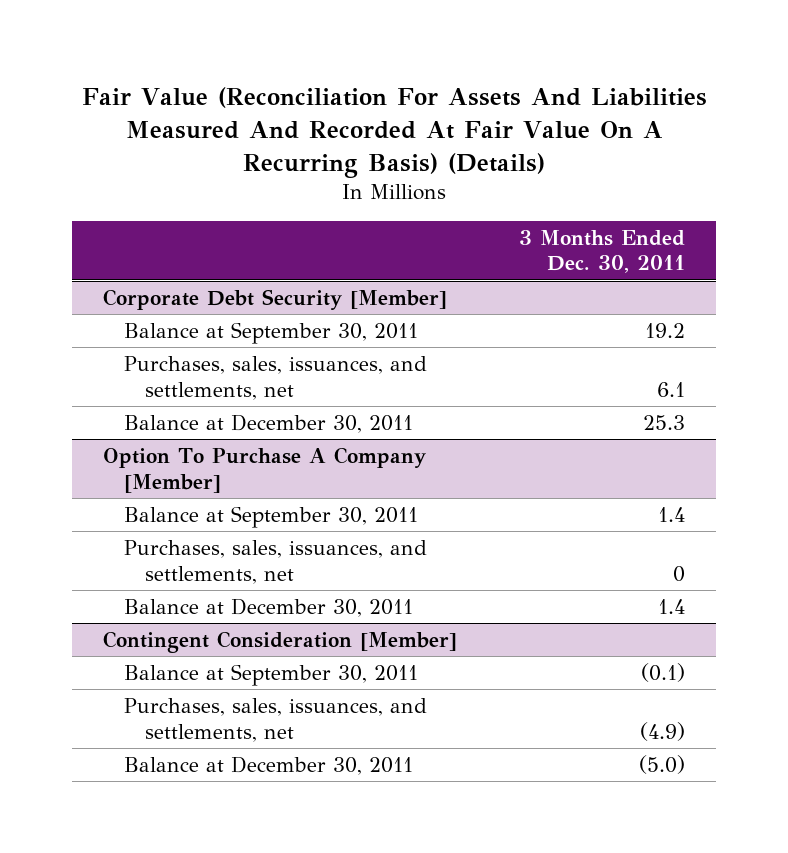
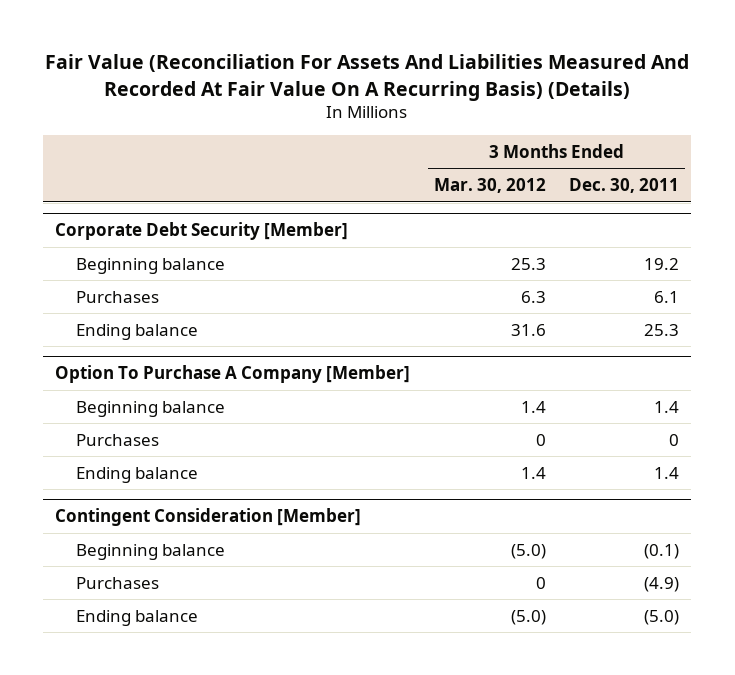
none -> [433,178,546,194] Mar. 30, 2012
[124,356,428,400] Purchases, sales, issuances, and settlements, net -> none
[124,322,419,345] Balance at September 30, 2011 -> [76,257,226,274] Beginning balance
none -> [76,290,160,303] Purchases
[124,414,414,434] Balance at December 30, 2011 -> [76,323,199,340] Ending balance
[124,540,428,584] Purchases, sales, issuances, and settlements, net -> none
[124,506,419,529] Balance at September 30, 2011 -> [76,400,226,417] Beginning balance
none -> [76,433,160,446] Purchases
[124,598,414,618] Balance at December 30, 2011 -> [76,466,199,483] Ending balance
[124,698,428,742] Purchases, sales, issuances, and settlements, net -> none
[124,664,419,687] Balance at September 30, 2011 -> [76,543,226,560] Beginning balance
none -> [76,576,160,589] Purchases
[124,756,414,776] Balance at December 30, 2011 -> [76,609,199,626] Ending balance

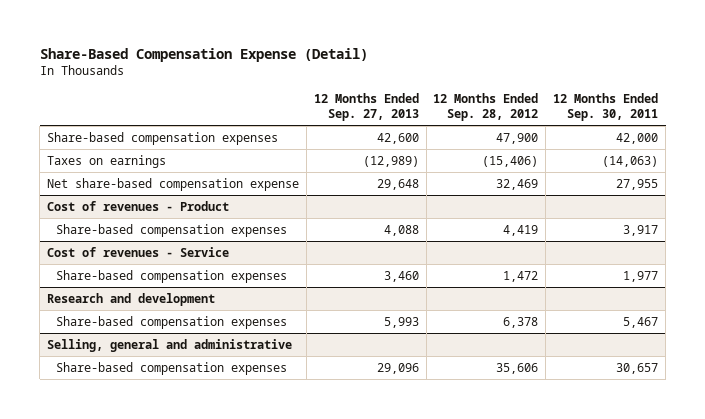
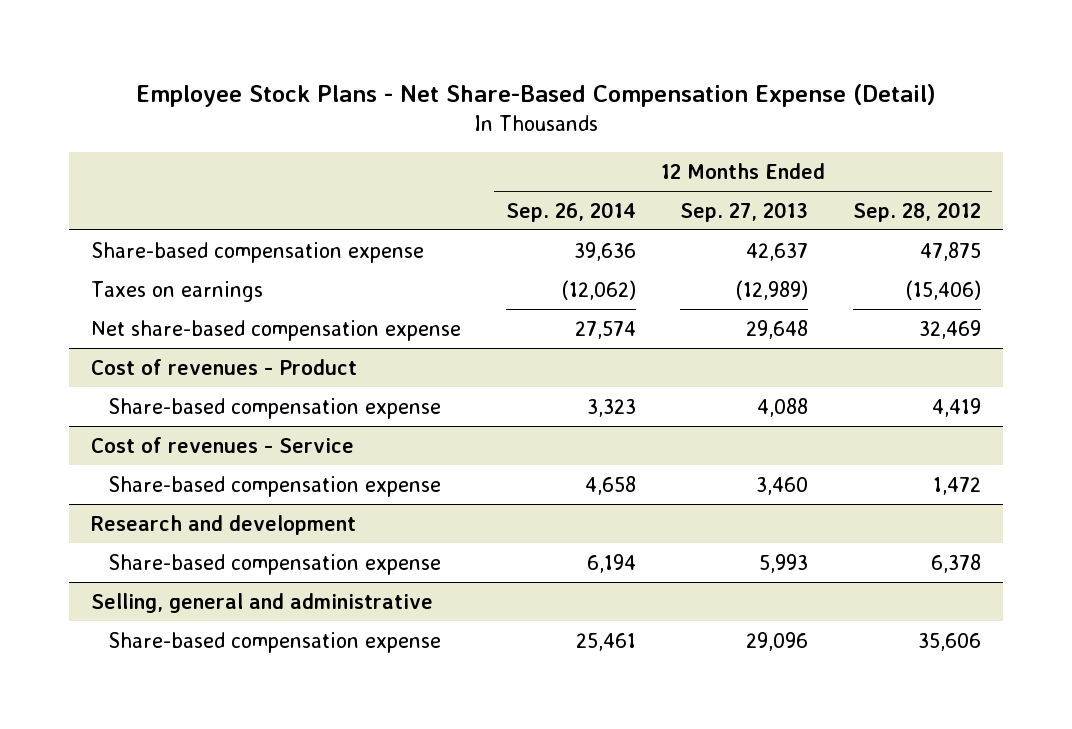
[39,47,368,62] Share-Based Compensation Expense (Detail) -> [135,83,936,107] Employee Stock Plans - Net Share-Based Compensation Expense (Detail)
[553,93,659,121] 12 Months Ended Sep. 30, 2011 -> none
none -> [505,201,636,222] Sep. 26, 2014
[46,132,278,146] Share-based compensation expenses -> [90,241,424,263] Share-based compensation expense
[376,133,419,145] 42,600 -> [746,242,809,261] 42,637
[496,133,539,145] 47,900 -> [919,241,981,261] 47,875
[55,224,287,238] Share-based compensation expenses -> [107,397,441,419] Share-based compensation expense
[55,270,287,284] Share-based compensation expenses -> [107,475,441,497] Share-based compensation expense
[55,316,287,330] Share-based compensation expenses -> [107,553,441,575] Share-based compensation expense
[55,362,287,376] Share-based compensation expenses -> [107,631,441,653] Share-based compensation expense

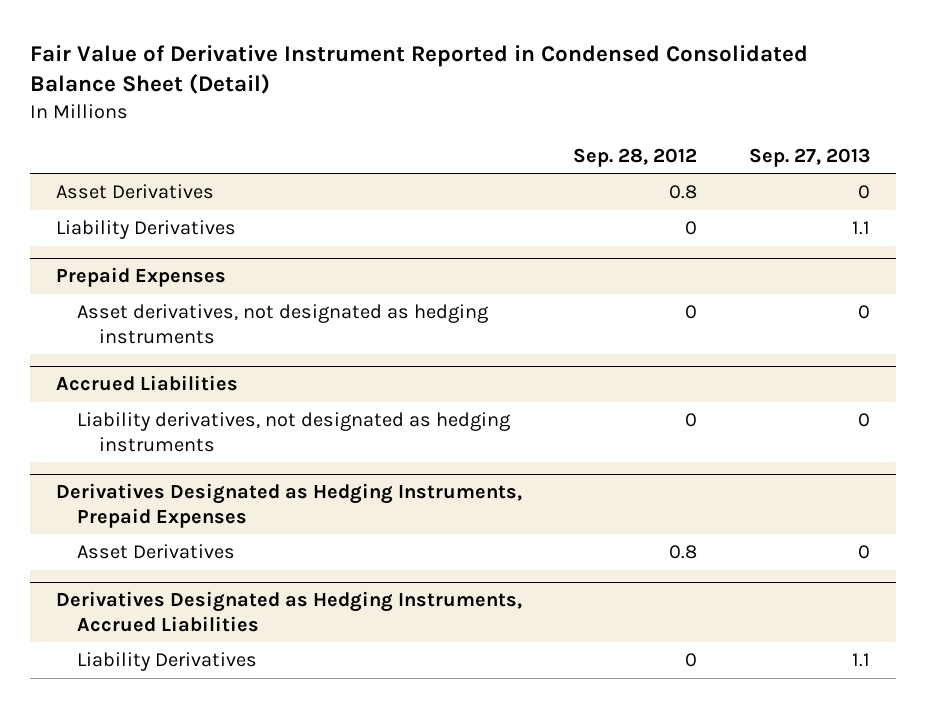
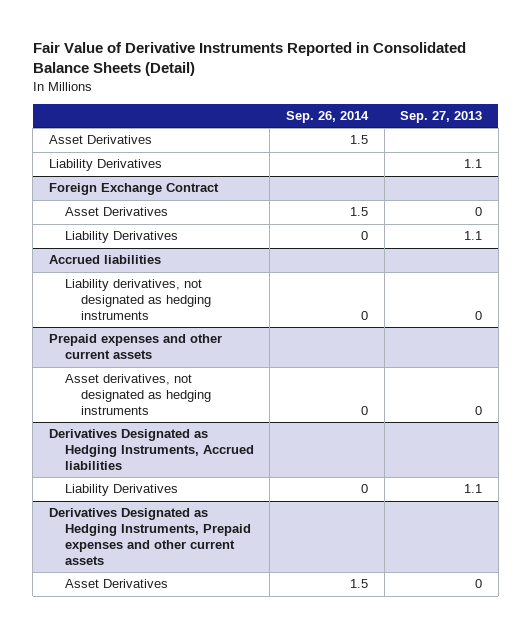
[29,44,808,95] Fair Value of Derivative Instrument Reported in Condensed Consolidated Balance Sheet (Detail) -> [32,42,466,77] Fair Value of Derivative Instruments Reported in Consolidated Balance Sheets (Detail)
[573,147,698,167] Sep. 28, 2012 -> none
none -> [285,111,369,124] Sep. 26, 2014
none -> [49,135,153,145] Asset Derivatives
none -> [49,159,163,172] Liability Derivatives
none -> [49,183,220,196] Foreign Exchange Contract
[55,267,226,288] Prepaid Expenses -> none
[77,304,489,344] Asset derivatives, not designated as hedging instruments -> none
[55,375,238,392] Accrued Liabilities -> [49,255,162,265] Accrued liabilities
[55,483,522,528] Derivatives Designated as Hedging Instruments, Prepaid Expenses -> none
[77,544,236,560] Asset Derivatives -> none
none -> [49,334,223,360] Prepaid expenses and other current assets
none -> [64,374,211,415] Asset derivatives, not designated as hedging instruments
[55,591,522,632] Derivatives Designated as Hedging Instruments, Accrued Liabilities -> [49,429,254,470] Derivatives Designated as Hedging Instruments, Accrued liabilities
none -> [49,508,251,565] Derivatives Designated as Hedging Instruments, Prepaid expenses and other current assets
none -> [64,579,168,589] Asset Derivatives

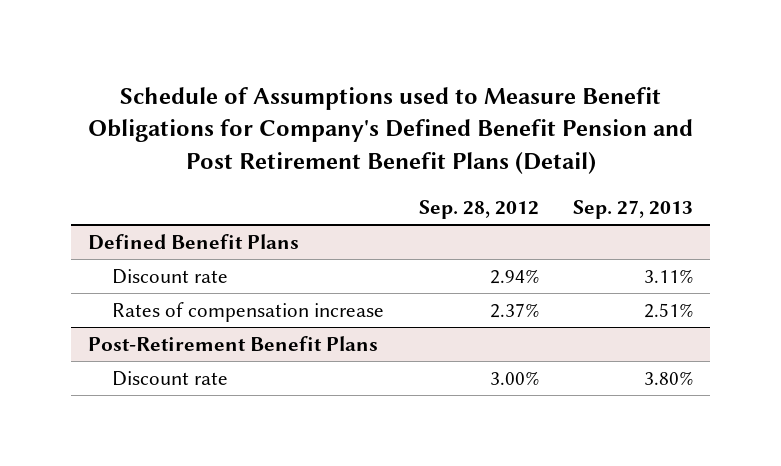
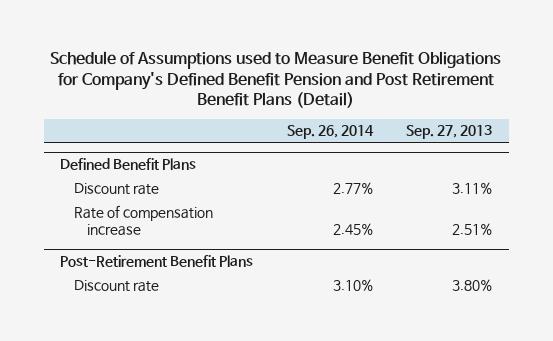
[418,200,539,220] Sep. 28, 2012 -> none
none -> [286,125,374,140] Sep. 26, 2014
[112,302,385,323] Rates of compensation increase -> [73,204,213,236] Rate of compensation increase

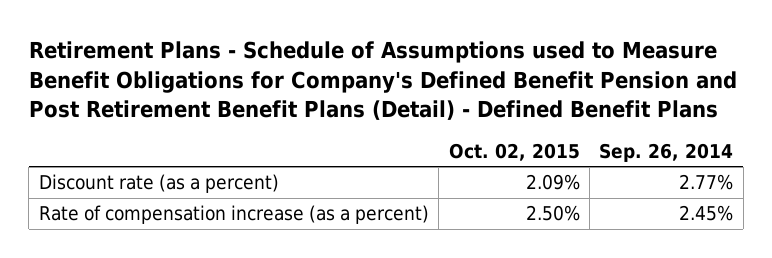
[50,51,502,109] Schedule of Assumptions used to Measure Benefit Obligations for Company's Defined Benefit Pension and Post Retirement Benefit Plans (Detail) -> [28,41,737,120] Retirement Plans - Schedule of Assumptions used to Measure Benefit Obligations for Company's Defined Benefit Pension and Post Retirement Benefit Plans (Detail) - Defined Benefit Plans
[406,125,493,140] Sep. 27, 2013 -> none
none -> [448,143,580,162] Oct. 02, 2015
[60,158,197,171] Defined Benefit Plans -> none
[60,255,254,268] Post-Retirement Benefit Plans -> none
[73,279,159,292] Discount rate -> none
[73,182,159,195] Discount rate -> [38,174,279,194] Discount rate (as a percent)
[73,204,213,236] Rate of compensation increase -> [38,205,429,225] Rate of compensation increase (as a percent)

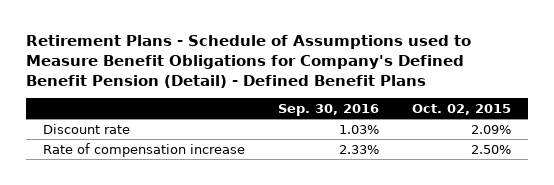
[28,41,737,120] Retirement Plans - Schedule of Assumptions used to Measure Benefit Obligations for Company's Defined Benefit Pension and Post Retirement Benefit Plans (Detail) - Defined Benefit Plans -> [26,35,472,88] Retirement Plans - Schedule of Assumptions used to Measure Benefit Obligations for Company's Defined Benefit Pension (Detail) - Defined Benefit Plans
[599,143,734,163] Sep. 26, 2014 -> none
none -> [278,103,380,116] Sep. 30, 2016
[38,174,279,194] Discount rate (as a percent) -> [43,123,131,134] Discount rate
[38,205,429,225] Rate of compensation increase (as a percent) -> [43,142,246,157] Rate of compensation increase

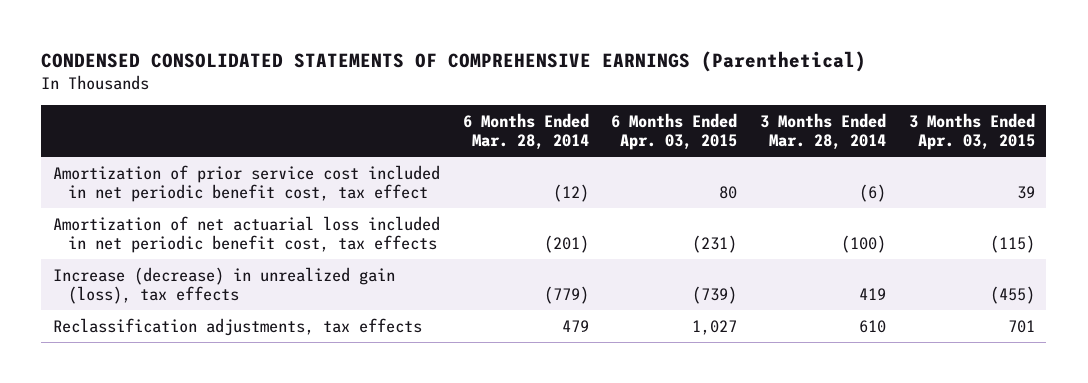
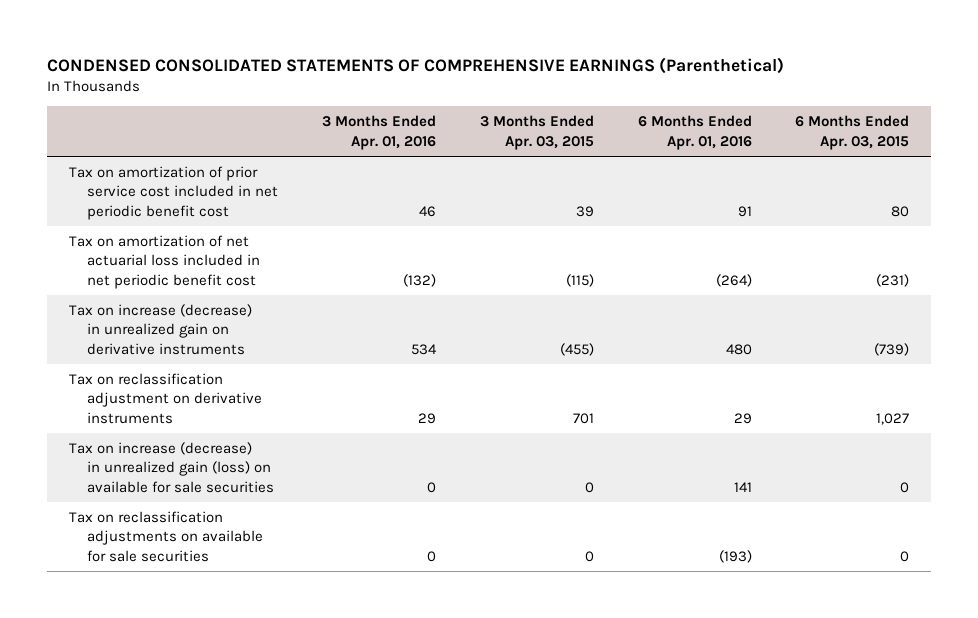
[462,113,589,151] 6 Months Ended Mar. 28, 2014 -> none
[760,113,887,151] 3 Months Ended Mar. 28, 2014 -> none
none -> [322,115,437,150] 3 Months Ended Apr. 01, 2016
none -> [637,115,752,150] 6 Months Ended Apr. 01, 2016
[52,164,440,202] Amortization of prior service cost included in net periodic benefit cost, tax effect -> [68,166,279,220] Tax on amortization of prior service cost included in net periodic benefit cost
[52,215,440,253] Amortization of net actuarial loss included in net periodic benefit cost, tax effects -> [68,235,261,289] Tax on amortization of net actuarial loss included in net periodic benefit cost
[52,266,395,304] Increase (decrease) in unrealized gain (loss), tax effects -> [68,304,252,355] Tax on increase (decrease) in unrealized gain on derivative instruments
[52,317,422,336] Reclassification adjustments, tax effects -> [68,373,263,424] Tax on reclassification adjustment on derivative instruments
none -> [68,442,275,493] Tax on increase (decrease) in unrealized gain (loss) on available for sale securities
none -> [68,511,264,562] Tax on reclassification adjustments on available for sale securities

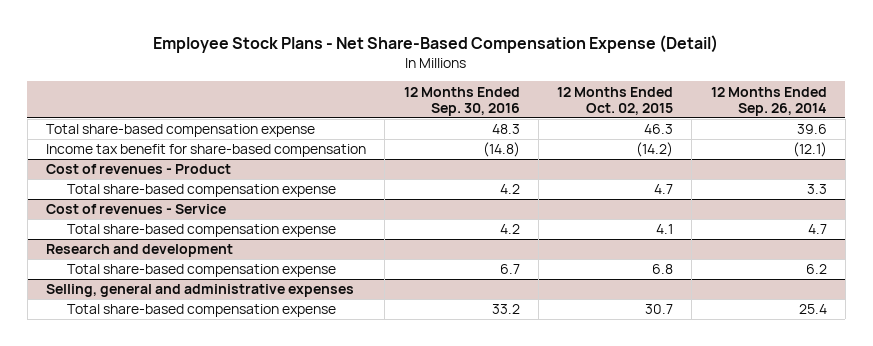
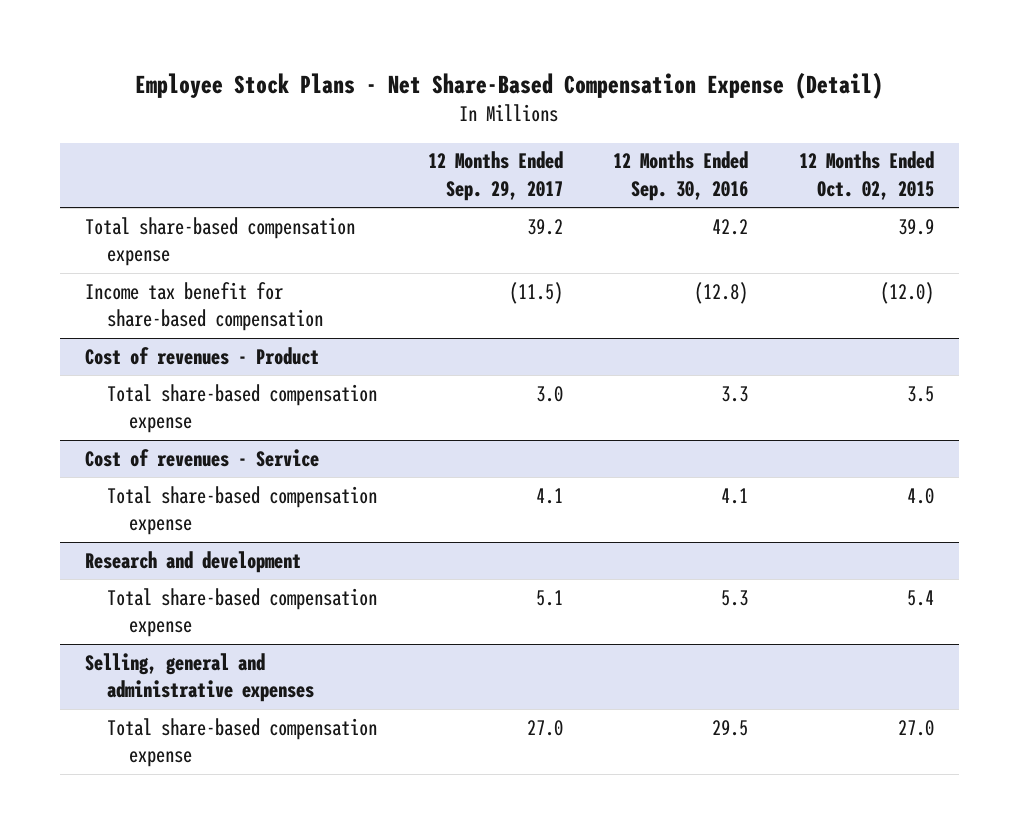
[710,86,827,116] 12 Months Ended Sep. 26, 2014 -> none
none -> [427,151,563,201] 12 Months Ended Sep. 29, 2017
[491,124,520,135] 48.3 -> [712,218,749,235] 42.2
[644,124,674,135] 46.3 -> [897,218,934,235] 39.9
[482,142,520,158] (14.8) -> [694,281,749,304] (12.8)
[636,142,674,158] (14.2) -> [879,281,934,304] (12.0)
[499,184,520,195] 4.2 -> [721,385,749,402] 3.3
[654,184,674,195] 4.7 -> [906,385,934,402] 3.5
[499,224,520,235] 4.2 -> [721,487,749,504] 4.1
[656,224,674,235] 4.1 -> [906,487,934,504] 4.0
[499,264,520,275] 6.7 -> [721,589,749,606] 5.3
[652,264,674,275] 6.8 -> [906,589,934,606] 5.4
[491,304,520,315] 33.2 -> [712,719,749,736] 29.5
[645,304,674,315] 30.7 -> [897,719,934,736] 27.0

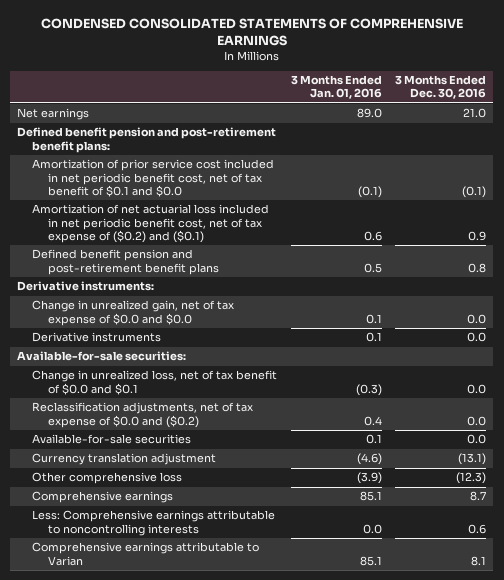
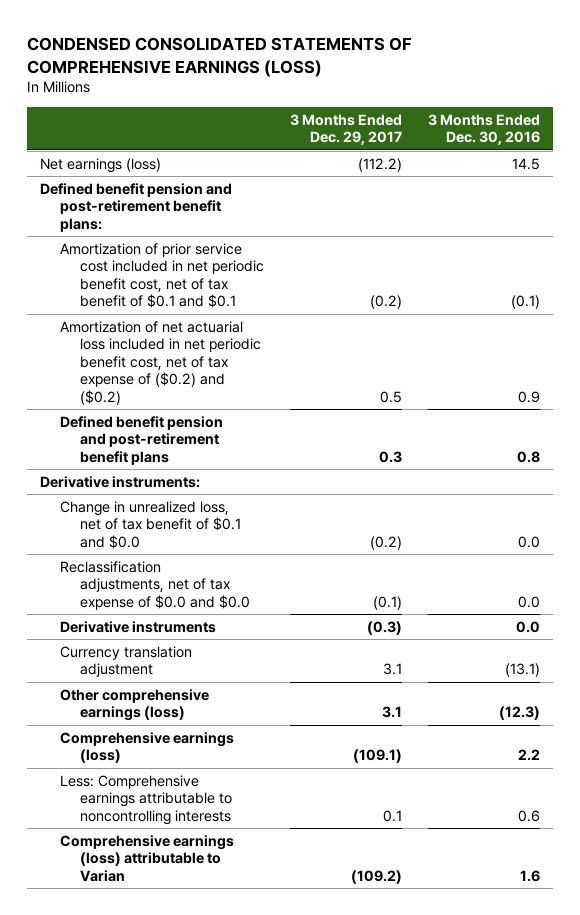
[40,17,463,46] CONDENSED CONSOLIDATED STATEMENTS OF COMPREHENSIVE EARNINGS -> [26,36,412,77] CONDENSED CONSOLIDATED STATEMENTS OF COMPREHENSIVE EARNINGS (LOSS)
[290,75,382,100] 3 Months Ended Jan. 01, 2016 -> none
none -> [289,113,402,146] 3 Months Ended Dec. 29, 2017
[17,108,90,121] Net earnings -> [39,157,161,173] Net earnings (loss)
[463,108,487,119] 21.0 -> [511,157,540,170] 14.5
[32,159,275,197] Amortization of prior service cost included in net periodic benefit cost, net of tax benefit of $0.1 and $0.0 -> [59,242,264,309] Amortization of prior service cost included in net periodic benefit cost, net of tax benefit of $0.1 and $0.1
[32,204,270,243] Amortization of net actuarial loss included in net periodic benefit cost, net of tax expense of ($0.2) and ($0.1) -> [59,320,261,405] Amortization of net actuarial loss included in net periodic benefit cost, net of tax expense of ($0.2) and ($0.2)
[32,300,235,326] Change in unrealized gain, net of tax expense of $0.0 and $0.0 -> [59,500,241,549] Change in unrealized loss, net of tax benefit of $0.1 and $0.0
none -> [59,560,250,610] Reclassification adjustments, net of tax expense of $0.0 and $0.0
[17,351,187,362] Available-for-sale securities: -> none
[32,370,278,395] Change in unrealized loss, net of tax benefit of $0.0 and $0.1 -> none
[32,402,254,428] Reclassification adjustments, net of tax expense of $0.0 and ($0.2) -> none
[32,434,192,445] Available-for-sale securities -> none
[32,472,183,485] Other comprehensive loss -> [59,688,209,722] Other comprehensive earnings (loss)
[32,491,174,504] Comprehensive earnings -> [59,731,234,764] Comprehensive earnings (loss)
[470,491,487,502] 8.7 -> [517,749,540,762] 2.2
[32,542,260,566] Comprehensive earnings attributable to Varian -> [59,834,234,882] Comprehensive earnings (loss) attributable to Varian
[471,555,487,566] 8.1 -> [519,869,540,882] 1.6

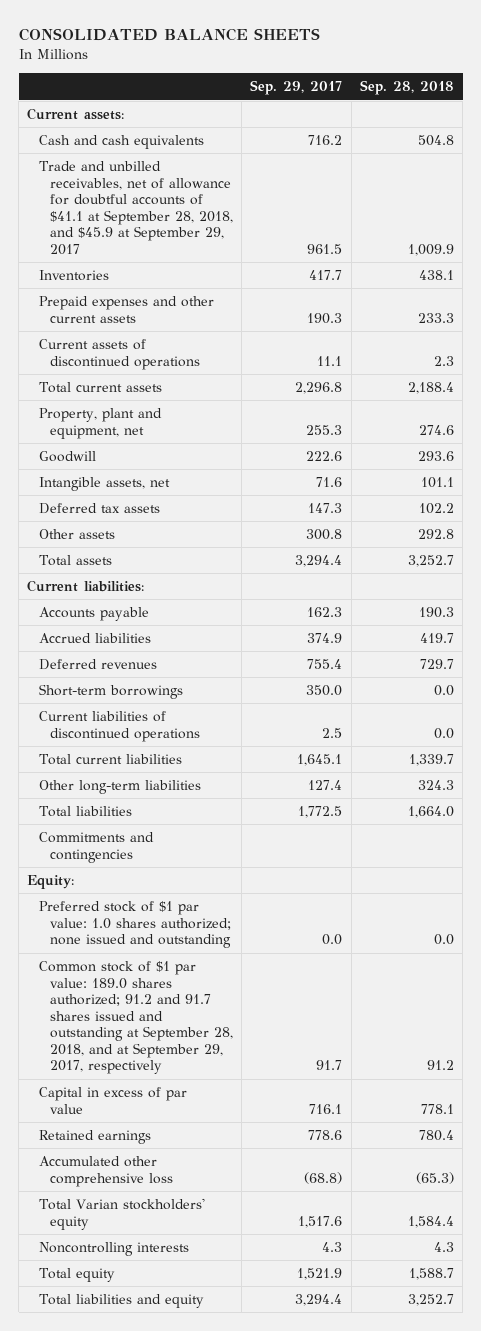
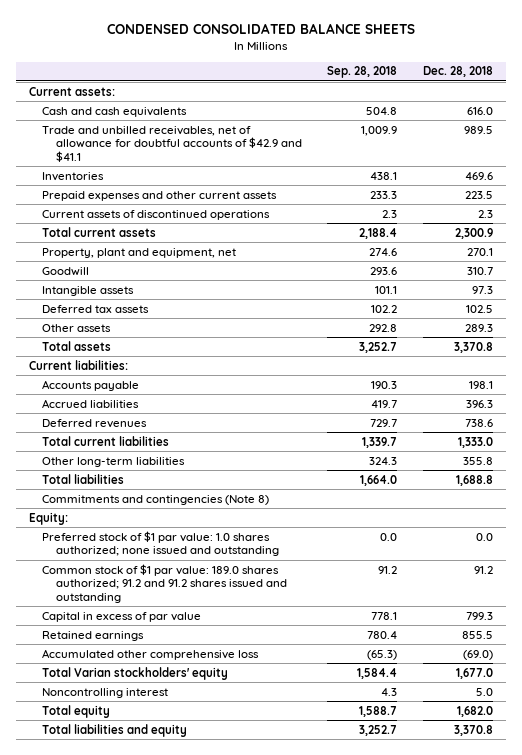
[18,28,320,42] CONSOLIDATED BALANCE SHEETS -> [106,23,415,35] CONDENSED CONSOLIDATED BALANCE SHEETS
[250,80,343,96] Sep. 29, 2017 -> none
none -> [422,66,493,78] Dec. 28, 2018
[38,161,233,255] Trade and unbilled receivables, net of allowance for doubtful accounts of $41.1 at September 28, 2018, and $45.9 at September 29, 2017 -> [42,125,302,162] Trade and unbilled receivables, net of allowance for doubtful accounts of $42.9 and $41.1
[38,477,170,492] Intangible assets, net -> [42,285,135,296] Intangible assets
[38,684,183,700] Short-term borrowings -> none
[38,711,200,742] Current liabilities of discontinued operations -> none
[38,832,154,863] Commitments and contingencies -> [42,494,270,505] Commitments and contingencies (Note 8)
[38,961,233,1075] Common stock of $1 par value: 189.0 shares authorized; 91.2 and 91.7 shares issued and outstanding at September 28, 2018, and at September 29, 2017, respectively -> [42,563,287,603] Common stock of $1 par value: 189.0 shares authorized; 91.2 and 91.2 shares issued and outstanding
[38,1242,189,1257] Noncontrolling interests -> [42,687,169,698] Noncontrolling interest

